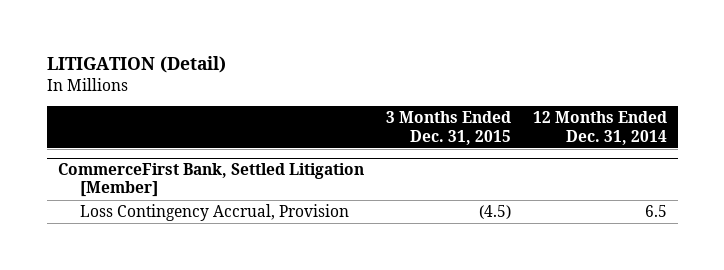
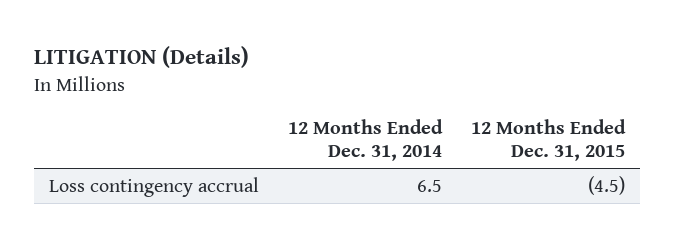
[46,56,226,74] LITIGATION (Detail) -> [33,46,249,69] LITIGATION (Details)
[385,111,511,145] 3 Months Ended Dec. 31, 2015 -> none
none -> [471,118,627,162] 12 Months Ended Dec. 31, 2015
[57,163,364,198] CommerceFirst Bank, Settled Litigation [Member] -> none
[80,204,350,222] Loss Contingency Accrual, Provision -> [48,177,259,198] Loss contingency accrual

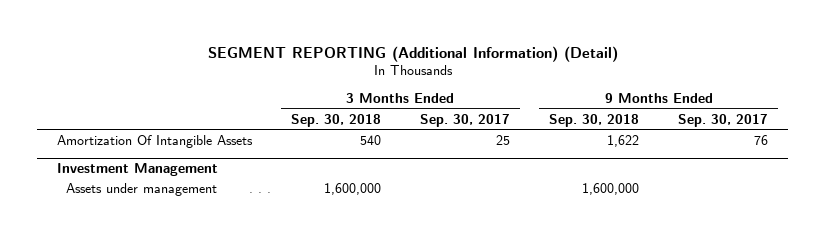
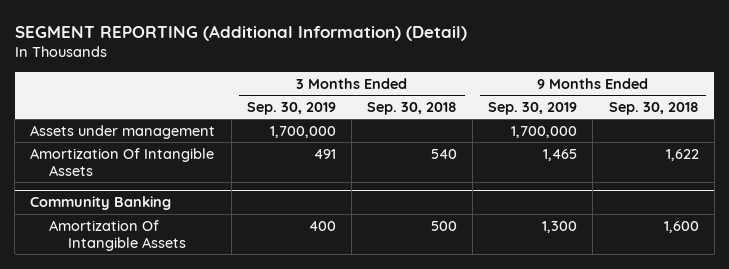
[420,113,511,127] Sep. 30, 2017 -> none
[678,113,769,127] Sep. 30, 2017 -> none
none -> [246,101,336,115] Sep. 30, 2019
none -> [488,101,578,115] Sep. 30, 2019
none -> [30,124,216,139] Assets under management
[56,162,218,176] Investment Management -> none
[65,182,217,196] Assets under management -> none
none -> [30,196,172,211] Community Banking
none -> [49,219,186,251] Amortization Of Intangible Assets

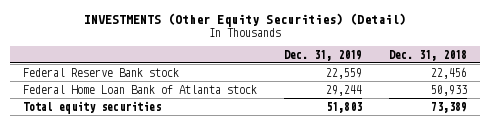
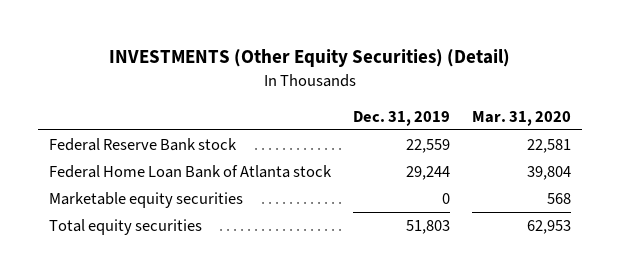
[388,49,467,61] Dec. 31, 2018 -> none
none -> [472,110,572,126] Mar. 31, 2020
none -> [48,191,243,208] Marketable equity securities

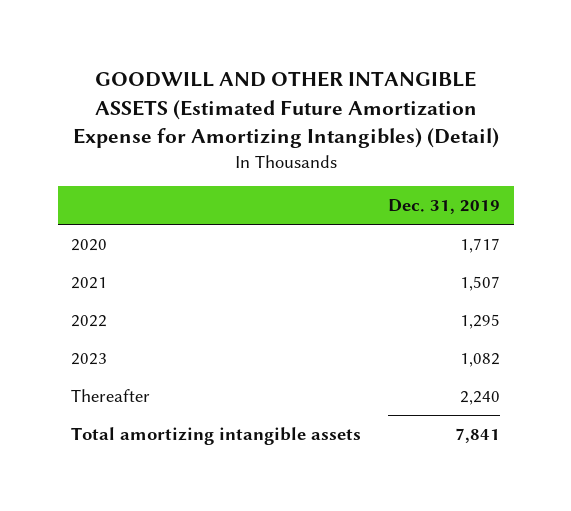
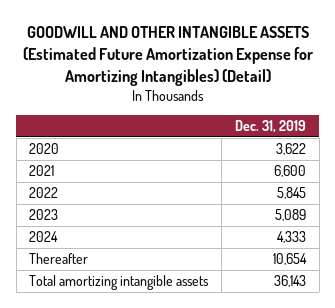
[460,237,501,253] 1,717 -> [275,143,306,156] 3,622
[460,275,501,291] 1,507 -> [273,165,306,178] 6,600
[460,313,501,329] 1,295 -> [276,187,306,200] 5,845
[460,352,501,367] 1,082 -> [274,209,306,222] 5,089
none -> [29,231,59,243] 2024
[460,390,501,405] 2,240 -> [272,253,307,266] 10,654
[455,427,501,443] 7,841 -> [273,275,306,288] 36,143

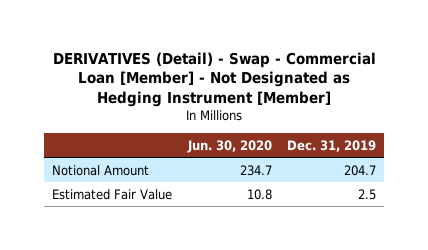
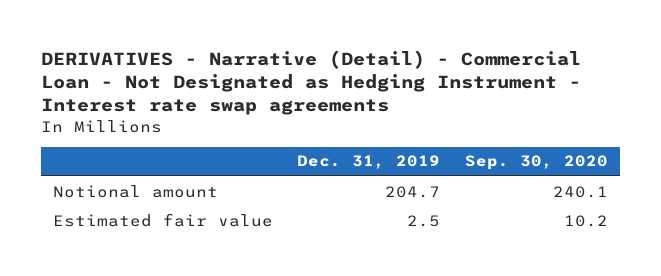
[53,51,377,108] DERIVATIVES (Detail) - Swap - Commercial Loan [Member] - Not Designated as Hedging Instrument [Member] -> [41,49,582,116] DERIVATIVES - Narrative (Detail) - Commercial Loan - Not Designated as Hedging Instrument - Interest rate swap agreements
[186,139,272,153] Jun. 30, 2020 -> none
none -> [464,155,608,171] Sep. 30, 2020
[51,164,149,176] Notional Amount -> [53,184,219,198] Notional amount
[51,188,172,200] Estimated Fair Value -> [53,212,274,227] Estimated fair value

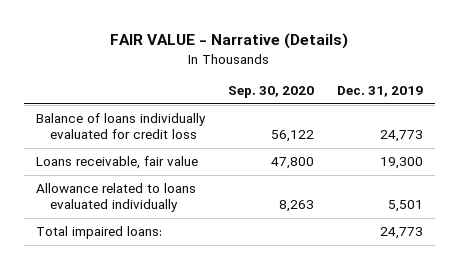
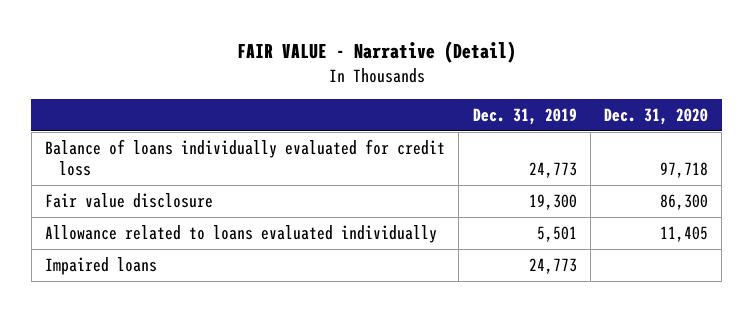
[110,33,349,50] FAIR VALUE - Narrative (Details) -> [236,41,516,64] FAIR VALUE - Narrative (Detail)
[227,86,314,99] Sep. 30, 2020 -> none
none -> [604,107,709,125] Dec. 31, 2020
[35,156,198,170] Loans receivable, fair value -> [45,192,214,208] Fair value disclosure
[35,226,162,240] Total impaired loans: -> [45,256,158,275] Impaired loans

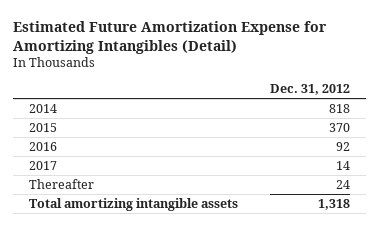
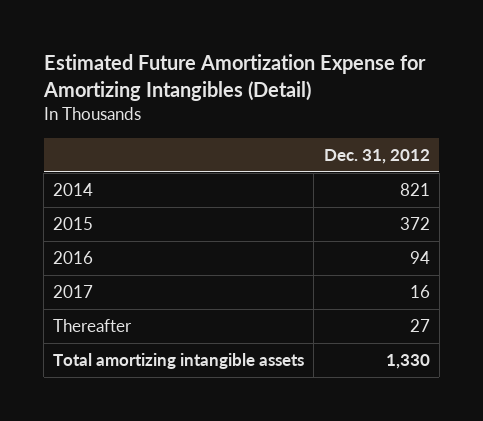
[328,103,350,113] 818 -> [399,183,430,197] 821
[328,122,350,132] 370 -> [399,217,430,231] 372
[335,141,350,151] 92 -> [409,251,430,265] 94
[335,160,350,170] 14 -> [409,285,430,299] 16
[335,179,350,189] 24 -> [409,319,430,333] 27
[317,198,350,210] 1,318 -> [385,354,430,370] 1,330

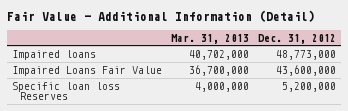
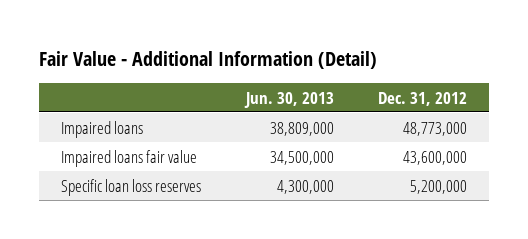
[170,33,249,44] Mar. 31, 2013 -> none
none -> [243,91,334,108] Jun. 30, 2013
[11,65,162,76] Impaired Loans Fair Value -> [61,149,198,167] Impaired loans fair value
[11,81,120,101] Specific loan loss Reserves -> [61,178,202,196] Specific loan loss reserves

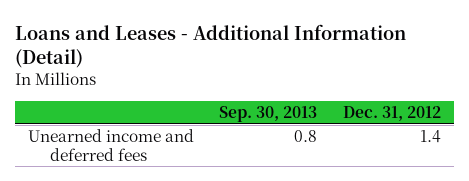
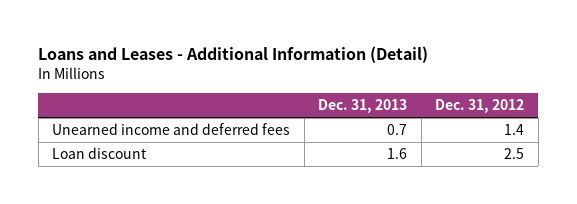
[219,106,318,123] Sep. 30, 2013 -> none
none -> [318,99,408,114] Dec. 31, 2013
none -> [52,147,148,160] Loan discount

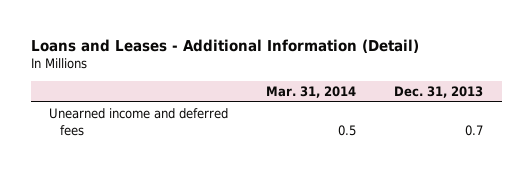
[435,99,525,114] Dec. 31, 2012 -> none
none -> [266,86,357,99] Mar. 31, 2014
[52,147,148,160] Loan discount -> none

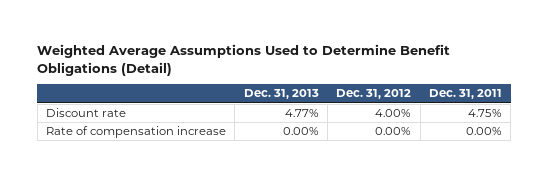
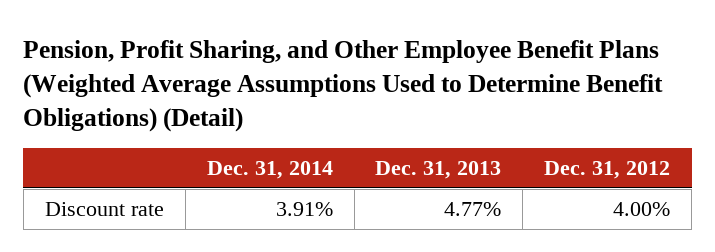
[37,44,451,76] Weighted Average Assumptions Used to Determine Benefit Obligations (Detail) -> [23,39,664,132] Pension, Profit Sharing, and Other Employee Benefit Plans (Weighted Average Assumptions Used to Determine Benefit Obligations) (Detail)
[428,89,502,100] Dec. 31, 2011 -> none
none -> [206,160,333,179] Dec. 31, 2014
[46,126,227,139] Rate of compensation increase -> none

